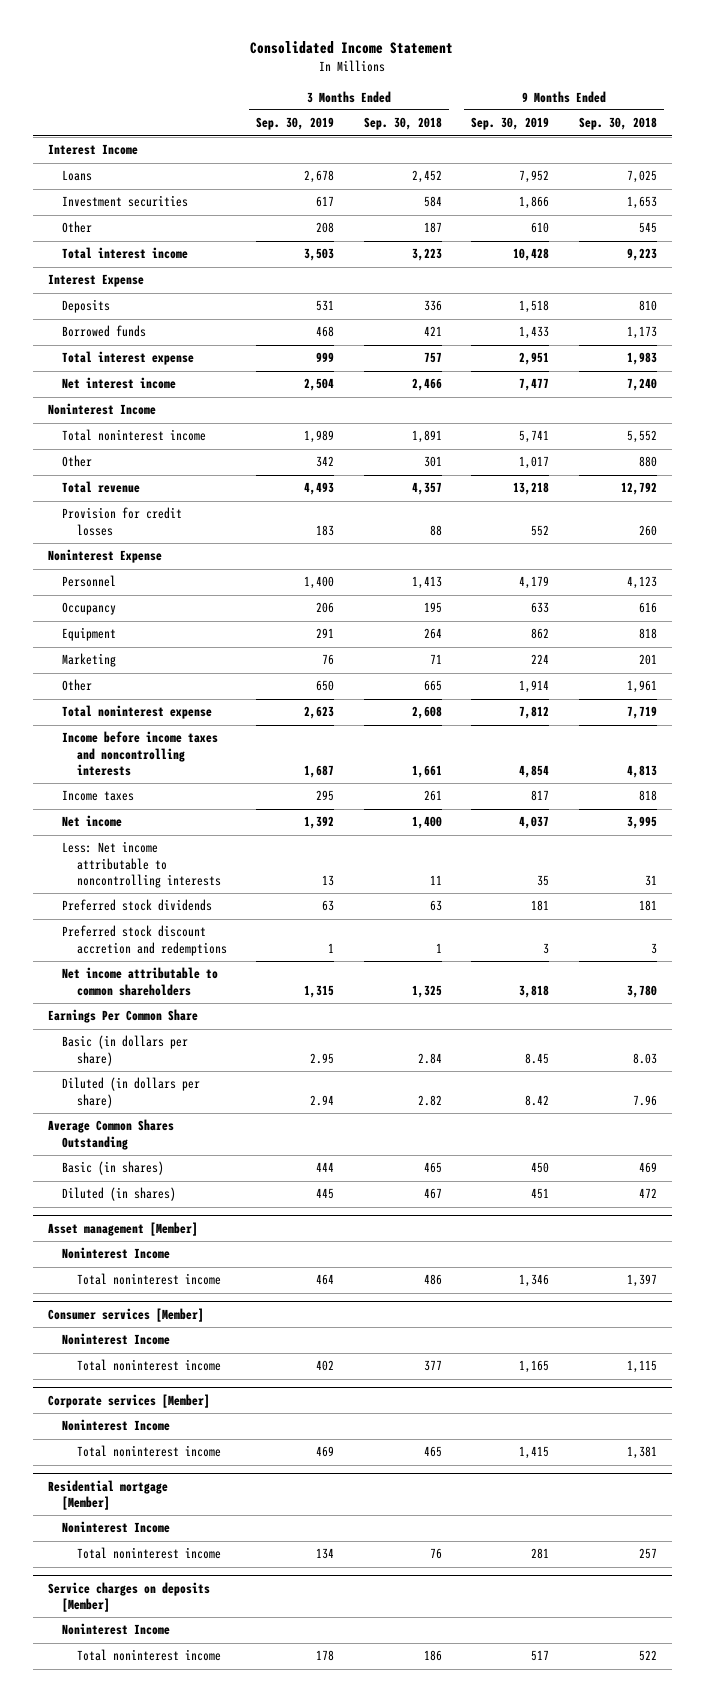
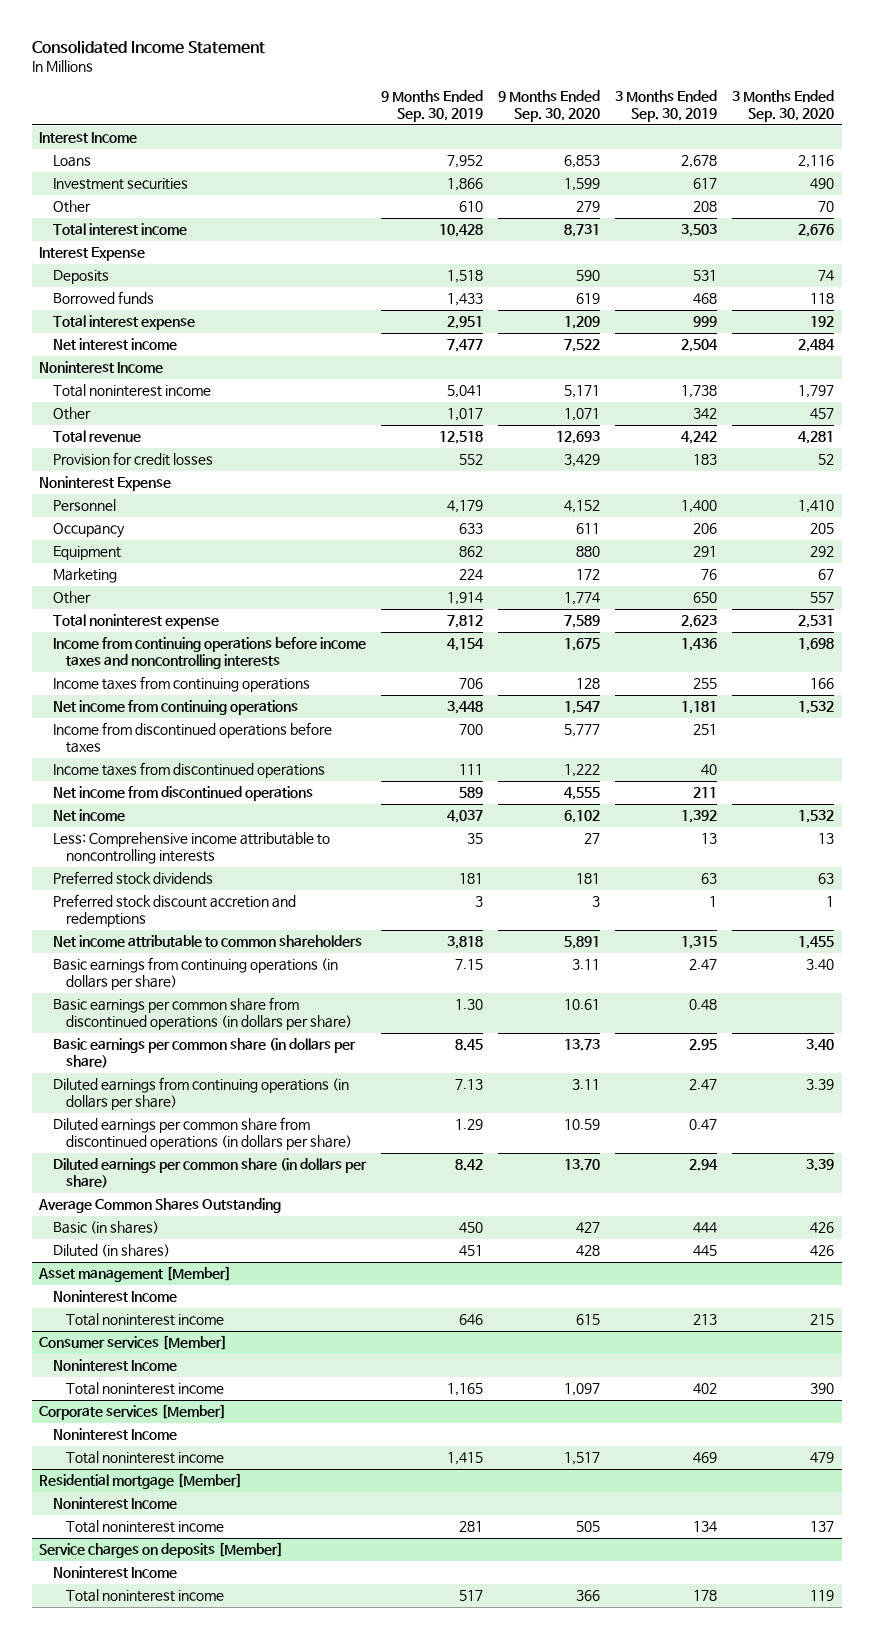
[363,117,442,131] Sep. 30, 2018 -> none
[578,117,657,131] Sep. 30, 2018 -> none
none -> [498,90,601,123] 9 Months Ended Sep. 30, 2020
none -> [732,90,835,123] 3 Months Ended Sep. 30, 2020
[304,430,335,444] 1,989 -> [681,385,718,399] 1,738
[519,430,550,444] 5,741 -> [446,385,483,399] 5,041
[304,482,335,496] 4,493 -> [681,431,718,445] 4,242
[513,482,550,496] 13,218 -> [438,431,483,445] 12,518
[62,731,219,776] Income before income taxes and noncontrolling interests -> [52,637,366,670] Income from continuing operations before income taxes and noncontrolling interests
[304,764,335,778] 1,687 -> [681,638,718,652] 1,436
[519,764,550,778] 4,854 -> [446,638,484,652] 4,154
[62,790,135,802] Income taxes -> [52,676,310,693] Income taxes from continuing operations
[316,790,335,802] 295 -> [693,678,718,690] 255
[531,790,550,802] 817 -> [458,678,483,690] 706
none -> [52,700,298,716] Net income from continuing operations
none -> [52,722,332,754] Income from discontinued operations before taxes
none -> [52,762,325,779] Income taxes from discontinued operations
none -> [52,786,313,802] Net income from discontinued operations
[62,841,221,888] Less: Net income attributable to noncontrolling interests -> [52,832,330,865] Less: Comprehensive income attributable to noncontrolling interests
[47,1009,198,1024] Earnings Per Common Share -> none
none -> [52,957,338,991] Basic earnings from continuing operations (in dollars per share)
none -> [52,997,353,1031] Basic earnings per common share from discontinued operations (in dollars per share)
[62,1035,189,1066] Basic (in dollars per share) -> [52,1038,356,1069] Basic earnings per common share (in dollars per share)
none -> [52,1077,349,1111] Diluted earnings from continuing operations (in dollars per share)
none -> [52,1117,353,1151] Diluted earnings per common share from discontinued operations (in dollars per share)
[62,1077,201,1108] Diluted (in dollars per share) -> [52,1158,367,1189] Diluted earnings per common share (in dollars per share)
[316,1274,335,1286] 464 -> [693,1314,718,1326] 213
[519,1274,550,1288] 1,346 -> [458,1314,483,1326] 646

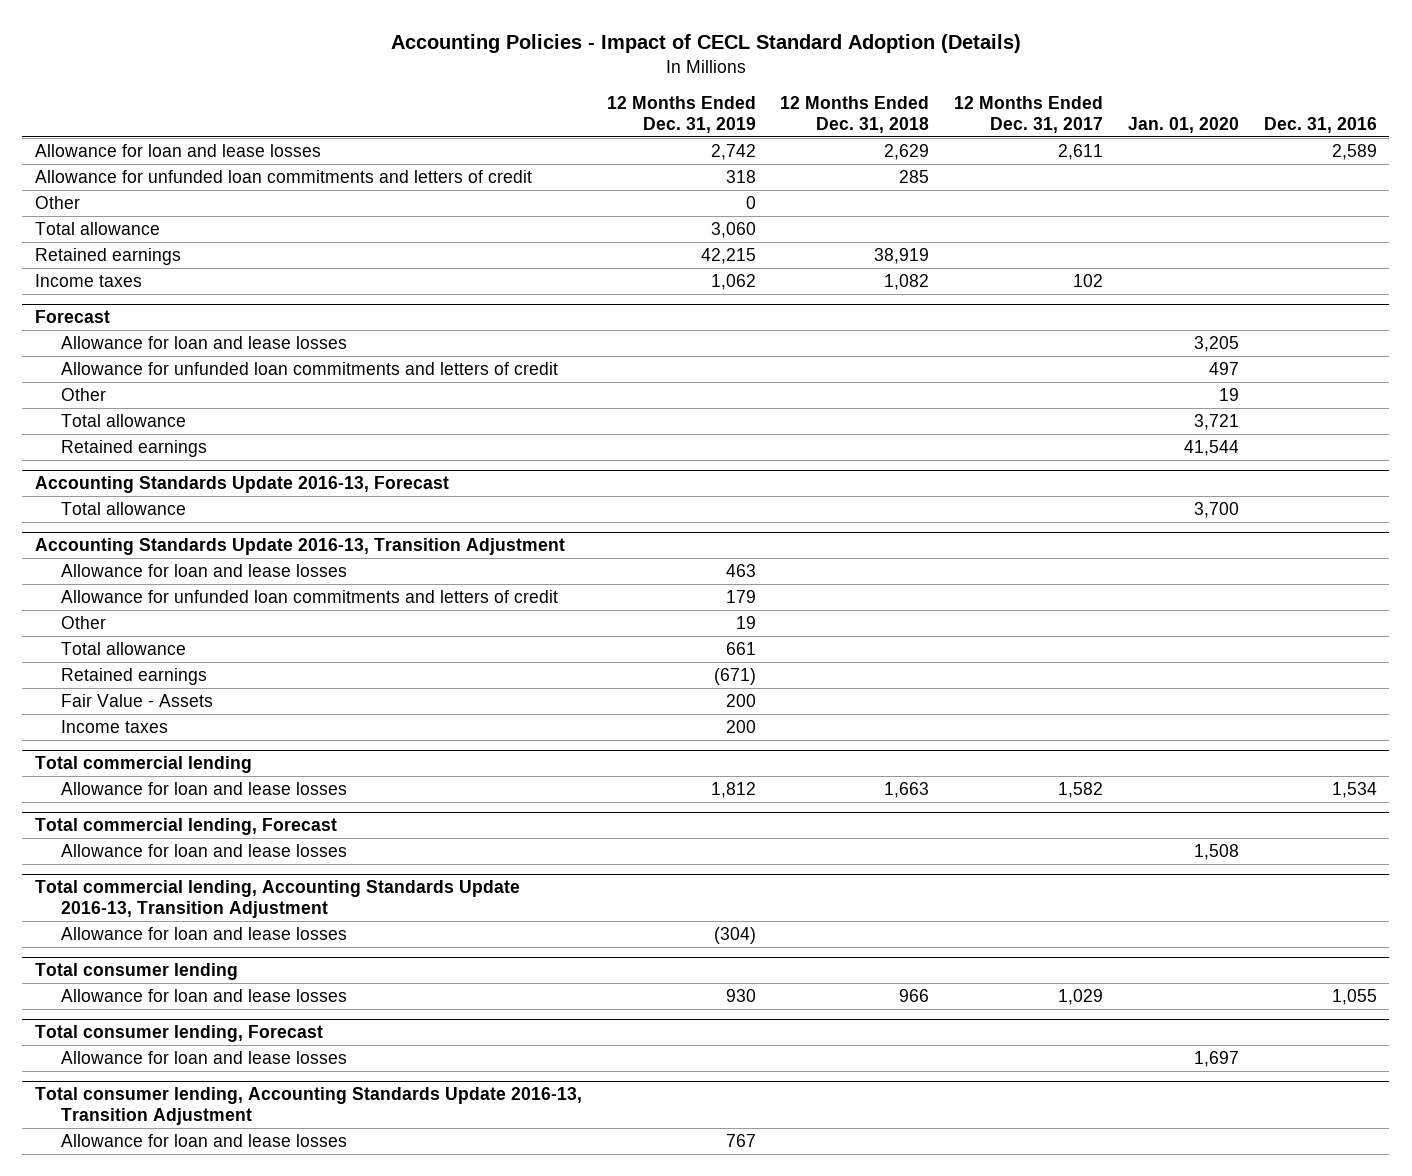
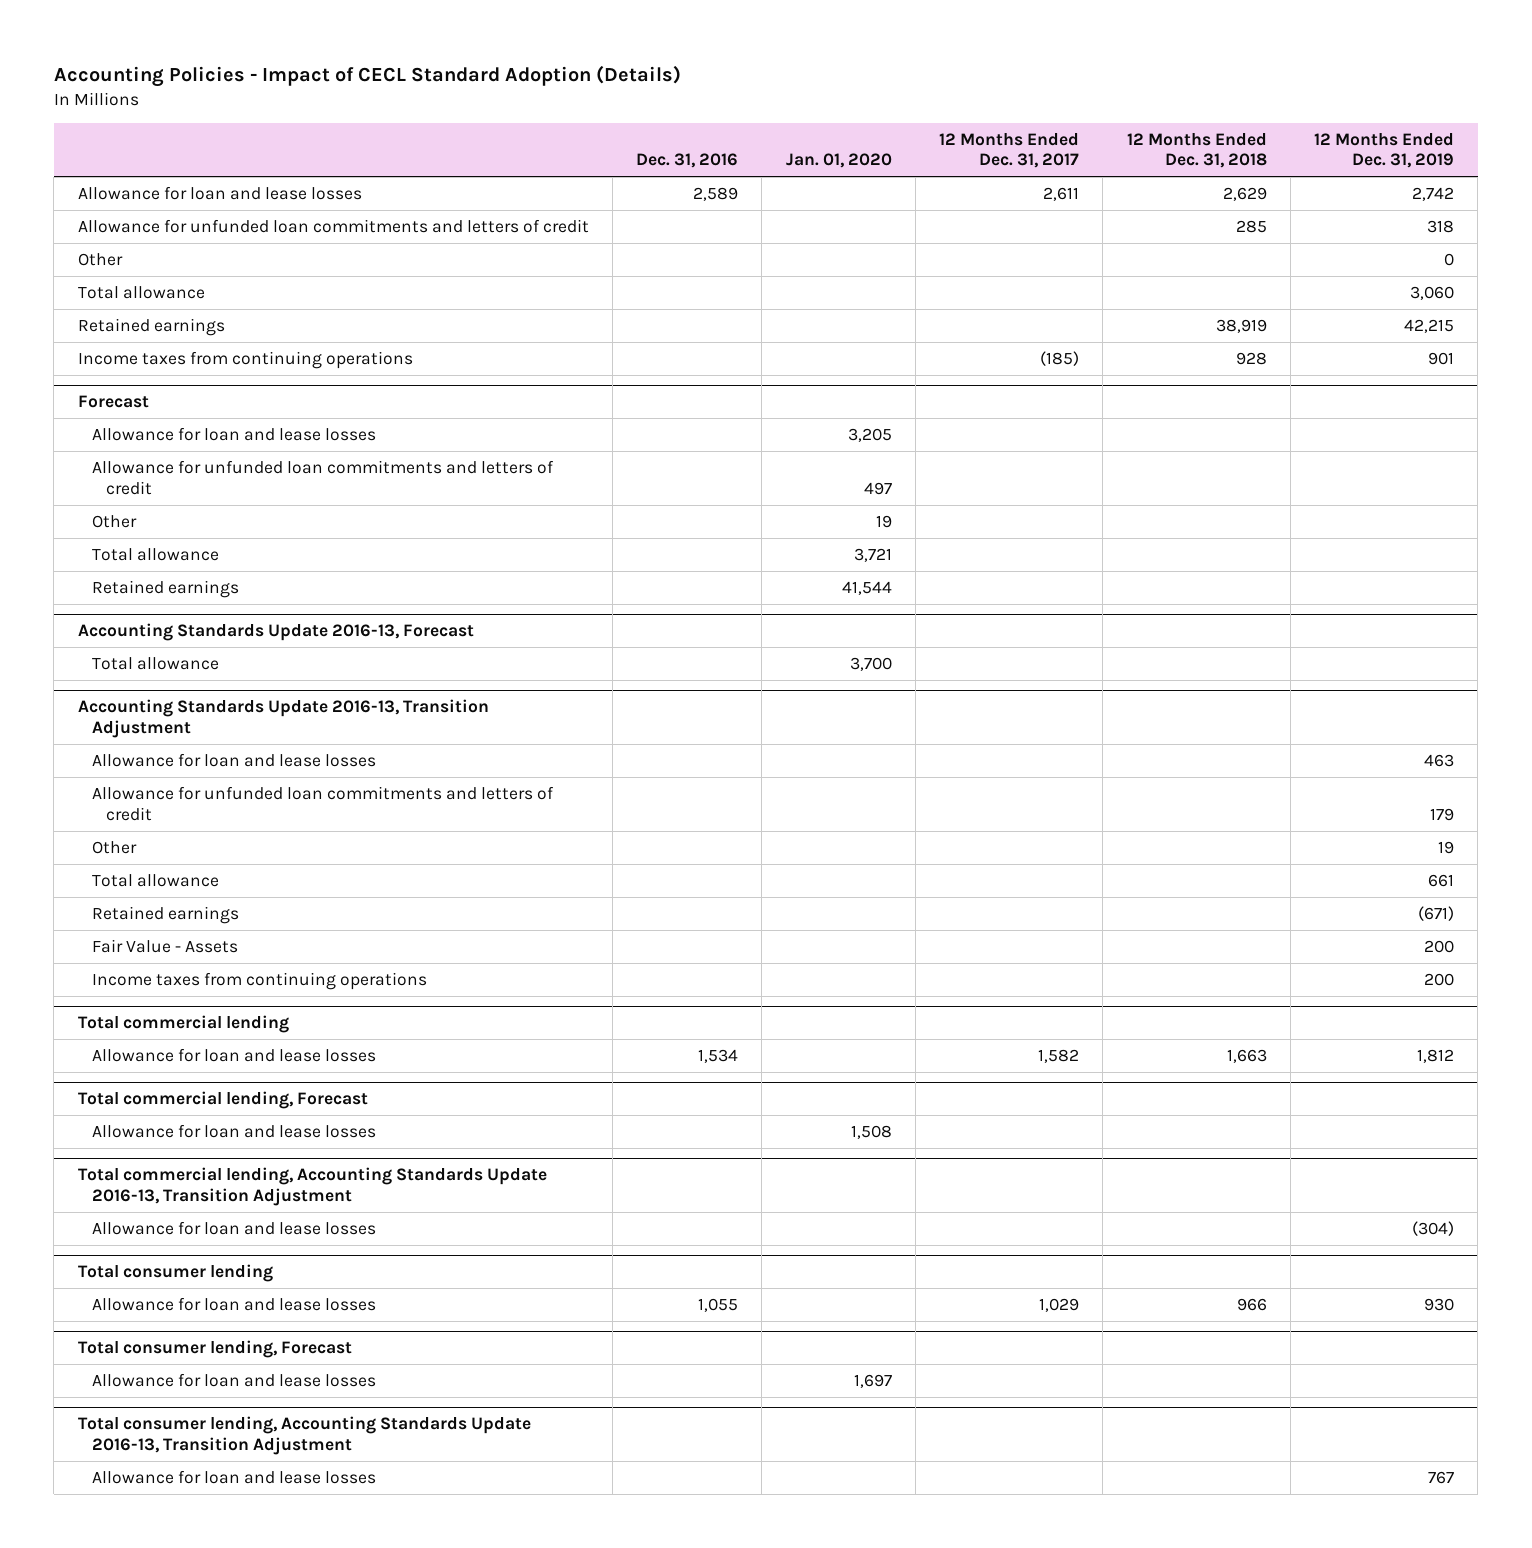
[34,273,142,287] Income taxes -> [77,351,413,370] Income taxes from continuing operations
[710,273,756,290] 1,062 -> [1428,352,1455,366] 901
[884,273,930,290] 1,082 -> [1235,352,1267,366] 928
[1073,273,1104,287] 102 -> [1040,351,1080,367] (185)
[61,719,169,733] Income taxes -> [92,972,428,991] Income taxes from continuing operations

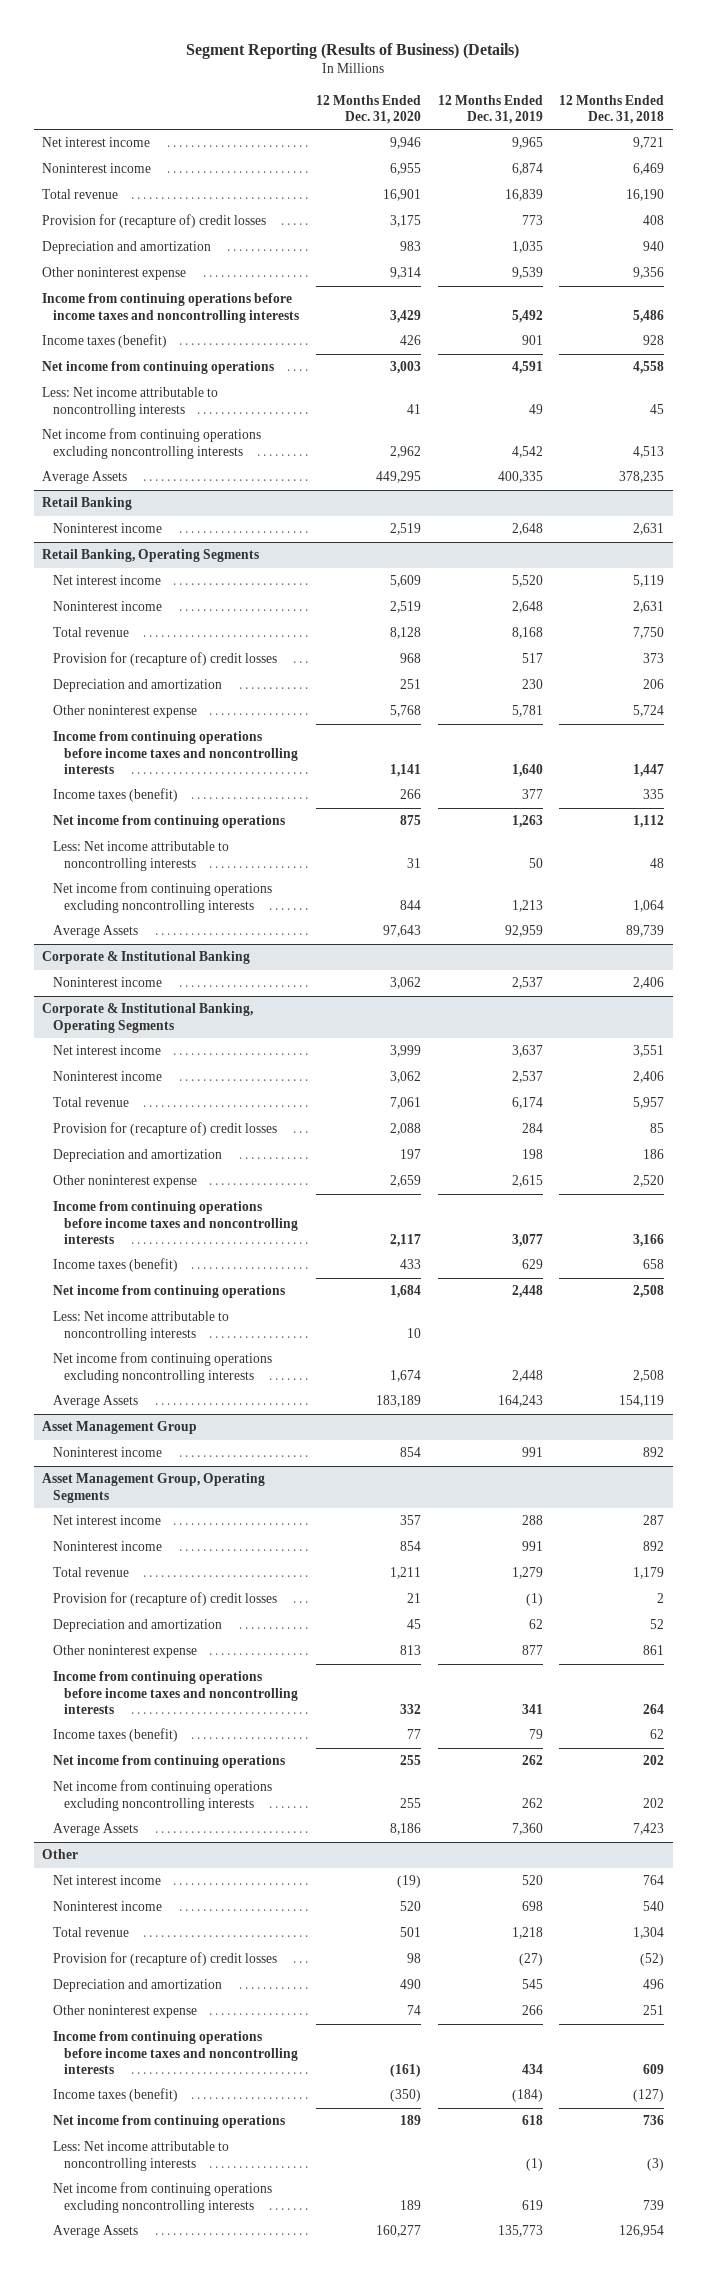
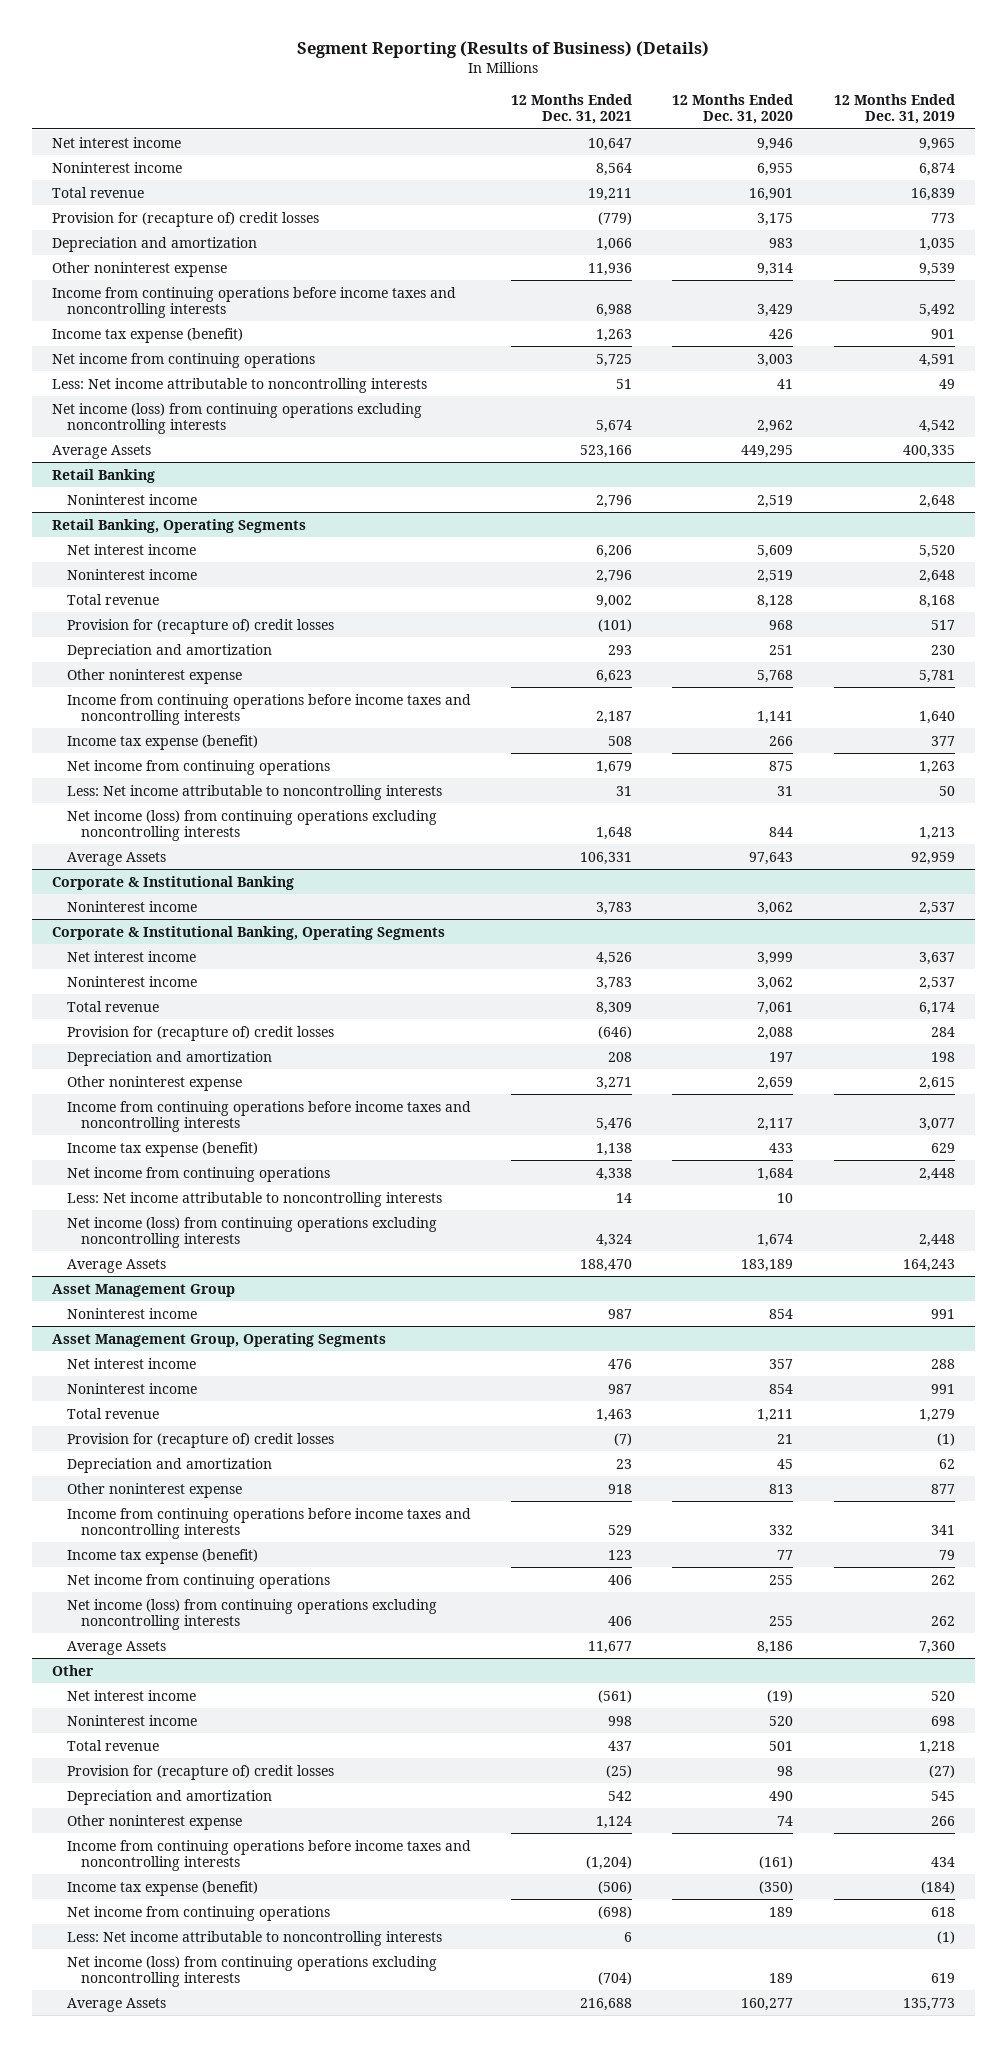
[559,94,665,124] 12 Months Ended Dec. 31, 2018 -> none
none -> [511,93,633,125] 12 Months Ended Dec. 31, 2021
[42,334,168,349] Income taxes (benefit) -> [52,327,244,343] Income tax expense (benefit)
[42,428,262,459] Net income from continuing operations excluding noncontrolling interests -> [52,402,423,434] Net income (loss) from continuing operations excluding noncontrolling interests
[53,788,179,803] Income taxes (benefit) -> [66,734,258,750] Income tax expense (benefit)
[53,882,273,913] Net income from continuing operations excluding noncontrolling interests -> [66,809,437,841] Net income (loss) from continuing operations excluding noncontrolling interests
[53,1258,179,1273] Income taxes (benefit) -> [66,1141,258,1157] Income tax expense (benefit)
[53,1352,273,1383] Net income from continuing operations excluding noncontrolling interests -> [66,1216,437,1248] Net income (loss) from continuing operations excluding noncontrolling interests
[53,1728,179,1743] Income taxes (benefit) -> [66,1548,258,1564] Income tax expense (benefit)
[53,1780,273,1811] Net income from continuing operations excluding noncontrolling interests -> [66,1598,437,1630] Net income (loss) from continuing operations excluding noncontrolling interests
[53,2088,179,2103] Income taxes (benefit) -> [66,1880,258,1896] Income tax expense (benefit)
[53,2182,273,2213] Net income from continuing operations excluding noncontrolling interests -> [66,1955,437,1987] Net income (loss) from continuing operations excluding noncontrolling interests

